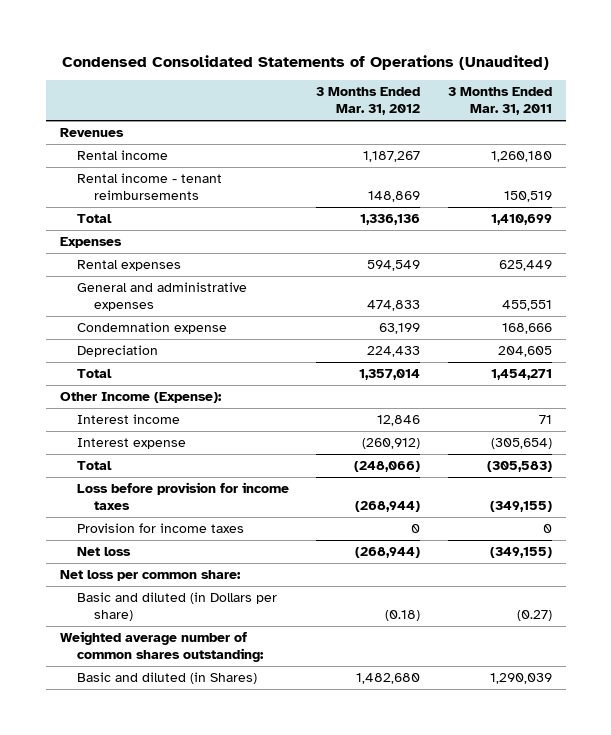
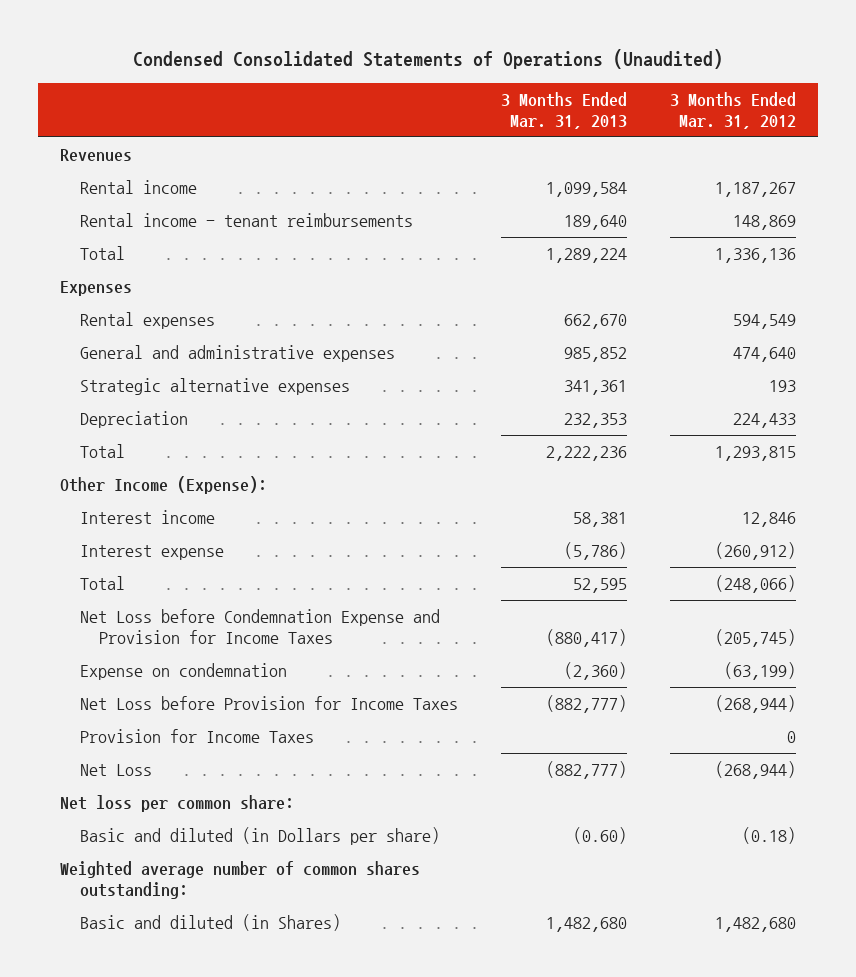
[447,87,552,116] 3 Months Ended Mar. 31, 2011 -> none
none -> [500,92,627,129] 3 Months Ended Mar. 31, 2013
[76,321,227,334] Condemnation expense -> none
[367,300,421,312] 474,833 -> [733,347,797,363] 474,640
none -> [79,378,350,396] Strategic alternative expenses
[359,368,421,380] 1,357,014 -> [715,446,797,462] 1,293,815
none -> [79,609,440,644] Net Loss before Condemnation Expense and Provision for Income Taxes
none -> [79,663,287,681] Expense on condemnation
[76,481,289,511] Loss before provision for income taxes -> [79,696,458,711] Net Loss before Provision for Income Taxes
[76,522,244,533] Provision for income taxes -> [79,729,314,744] Provision for Income Taxes
[76,546,131,556] Net loss -> [79,764,152,777] Net Loss

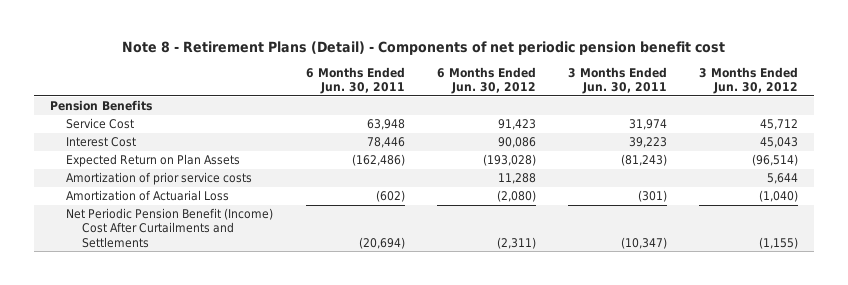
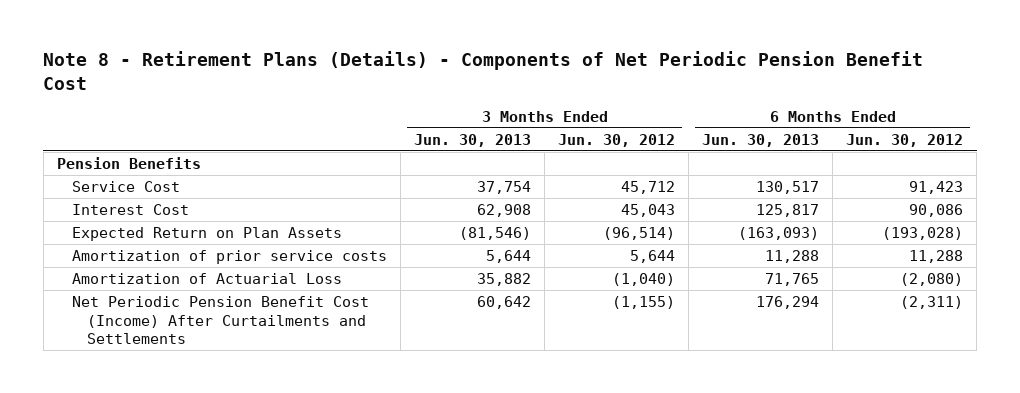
[122,41,726,56] Note 8 - Retirement Plans (Detail) - Components of net periodic pension benefit cost -> [43,51,924,90] Note 8 - Retirement Plans (Details) - Components of Net Periodic Pension Benefit Cost
[305,67,405,95] 6 Months Ended Jun. 30, 2011 -> none
[568,67,668,95] 3 Months Ended Jun. 30, 2011 -> none
none -> [413,133,531,147] Jun. 30, 2013
none -> [702,133,820,147] Jun. 30, 2013
[66,208,274,248] Net Periodic Pension Benefit (Income) Cost After Curtailments and Settlements -> [71,296,369,345] Net Periodic Pension Benefit Cost (Income) After Curtailments and Settlements

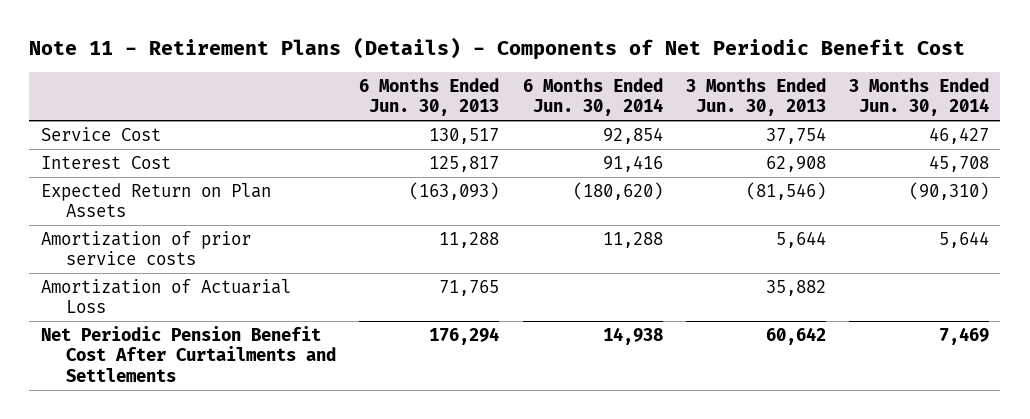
[43,51,924,90] Note 8 - Retirement Plans (Details) - Components of Net Periodic Pension Benefit Cost -> [29,37,966,61] Note 11 - Retirement Plans (Details) - Components of Net Periodic Benefit Cost
[558,133,676,147] Jun. 30, 2012 -> none
[846,133,964,147] Jun. 30, 2012 -> none
none -> [522,77,663,117] 6 Months Ended Jun. 30, 2014
none -> [848,77,989,117] 3 Months Ended Jun. 30, 2014
[56,157,201,170] Pension Benefits -> none
[71,296,369,345] Net Periodic Pension Benefit Cost (Income) After Curtailments and Settlements -> [40,325,337,382] Net Periodic Pension Benefit Cost After Curtailments and Settlements

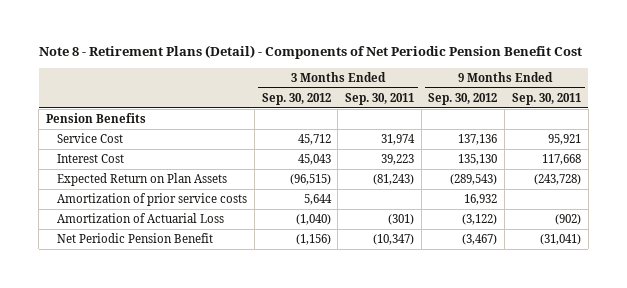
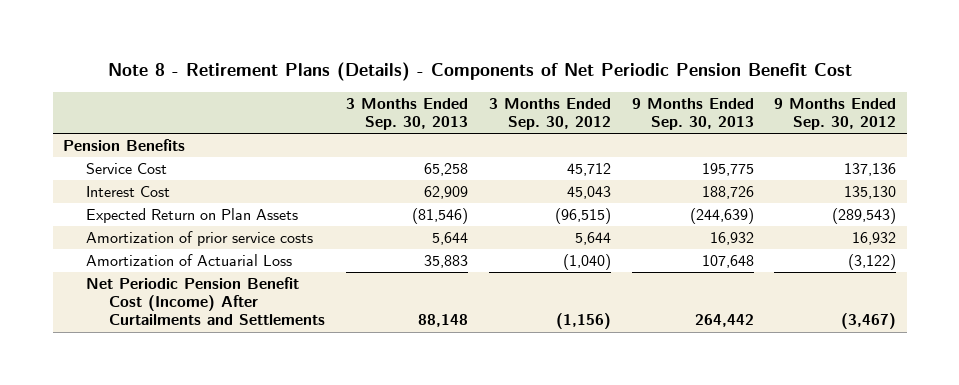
[38,45,582,60] Note 8 - Retirement Plans (Detail) - Components of Net Periodic Pension Benefit Cost -> [107,62,852,82] Note 8 - Retirement Plans (Details) - Components of Net Periodic Pension Benefit Cost
[345,92,415,105] Sep. 30, 2011 -> none
[511,92,581,105] Sep. 30, 2011 -> none
none -> [345,97,468,131] 3 Months Ended Sep. 30, 2013
none -> [631,97,754,131] 9 Months Ended Sep. 30, 2013
[57,233,214,244] Net Periodic Pension Benefit -> [85,277,325,326] Net Periodic Pension Benefit Cost (Income) After Curtailments and Settlements

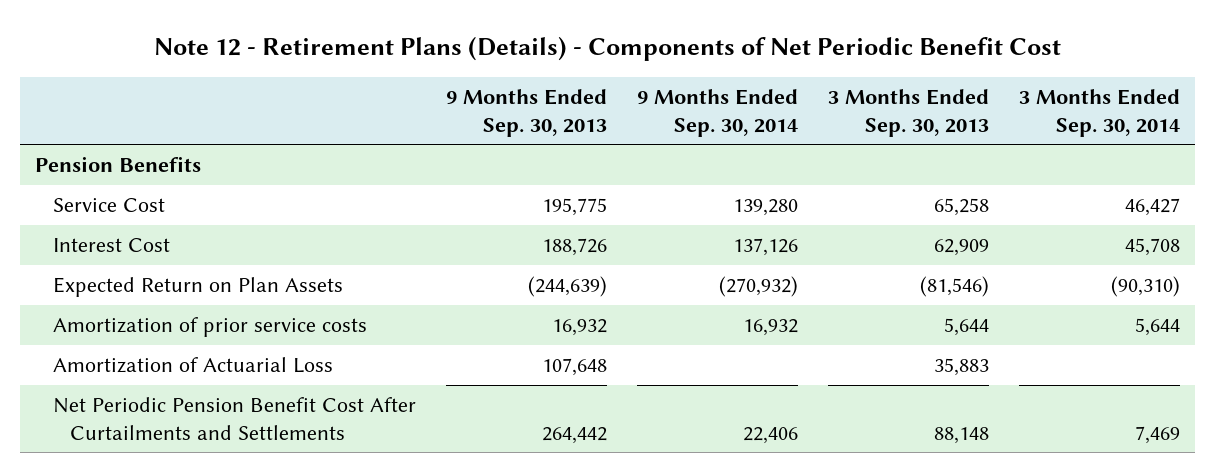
[107,62,852,82] Note 8 - Retirement Plans (Details) - Components of Net Periodic Pension Benefit Cost -> [153,35,1061,61] Note 12 - Retirement Plans (Details) - Components of Net Periodic Benefit Cost
[488,97,611,131] 3 Months Ended Sep. 30, 2012 -> none
[774,97,897,131] 9 Months Ended Sep. 30, 2012 -> none
none -> [637,89,799,137] 9 Months Ended Sep. 30, 2014
none -> [1019,89,1181,137] 3 Months Ended Sep. 30, 2014
[85,277,325,326] Net Periodic Pension Benefit Cost (Income) After Curtailments and Settlements -> [52,397,416,440] Net Periodic Pension Benefit Cost After Curtailments and Settlements

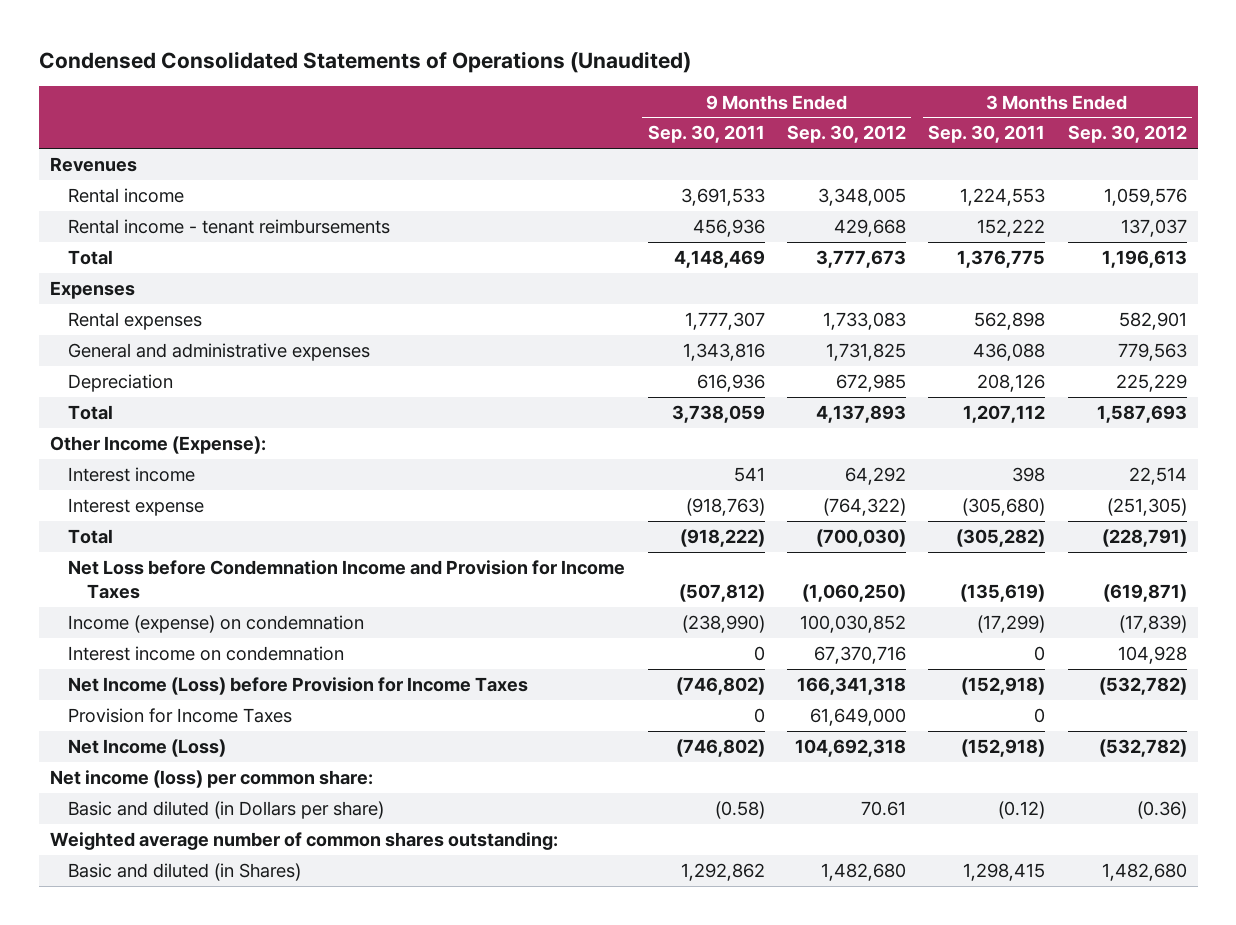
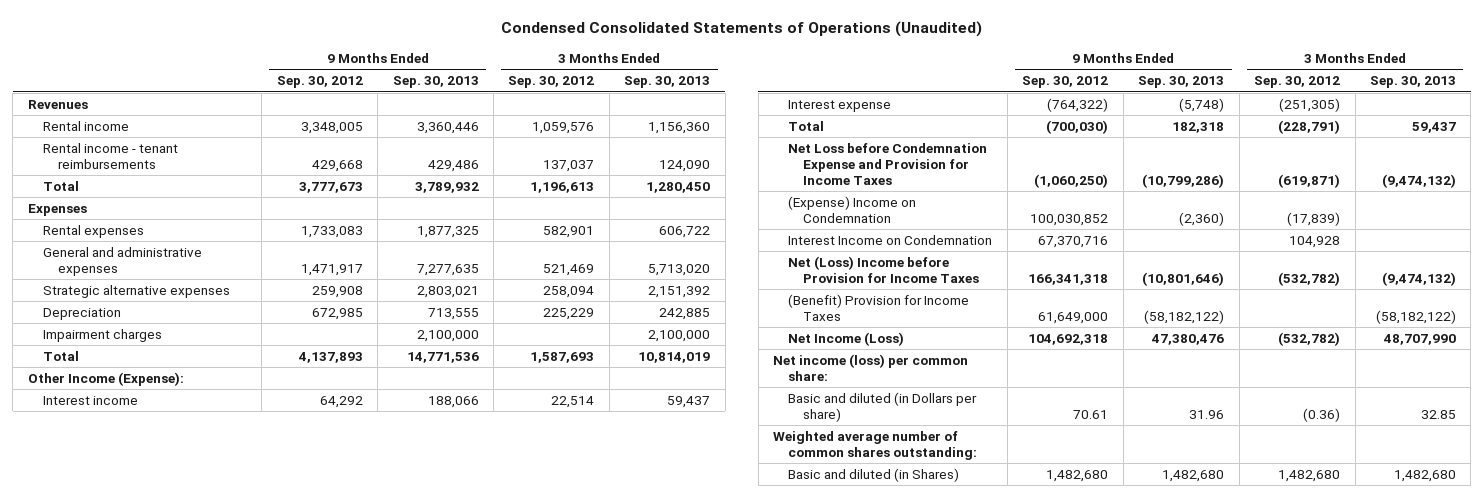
[647,125,765,144] Sep. 30, 2011 -> none
[928,125,1046,144] Sep. 30, 2011 -> none
none -> [392,76,479,89] Sep. 30, 2013
none -> [624,76,711,89] Sep. 30, 2013
[825,343,906,362] 1,731,825 -> [300,263,363,276] 1,471,917
[1117,343,1187,362] 779,563 -> [543,263,595,276] 521,469
none -> [42,284,230,298] Strategic alternative expenses
none -> [42,328,162,342] Impairment charges
[68,560,626,599] Net Loss before Condemnation Income and Provision for Income Taxes -> [788,142,988,185] Net Loss before Condemnation Expense and Provision for Income Taxes
[68,615,365,634] Income (expense) on condemnation -> [788,195,917,223] (Expense) Income on Condemnation
[68,646,345,662] Interest income on condemnation -> [788,234,993,245] Interest Income on Condemnation
[68,677,529,696] Net Income (Loss) before Provision for Income Taxes -> [788,255,980,283] Net (Loss) Income before Provision for Income Taxes
[68,708,293,724] Provision for Income Taxes -> [788,293,970,321] (Benefit) Provision for Income Taxes

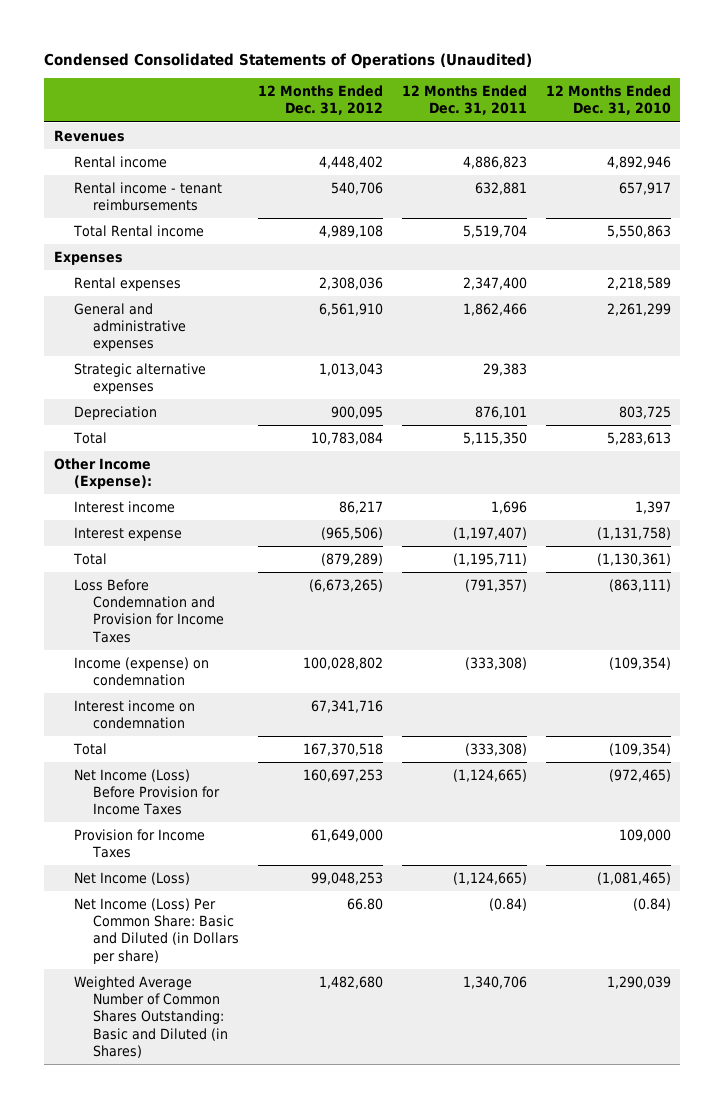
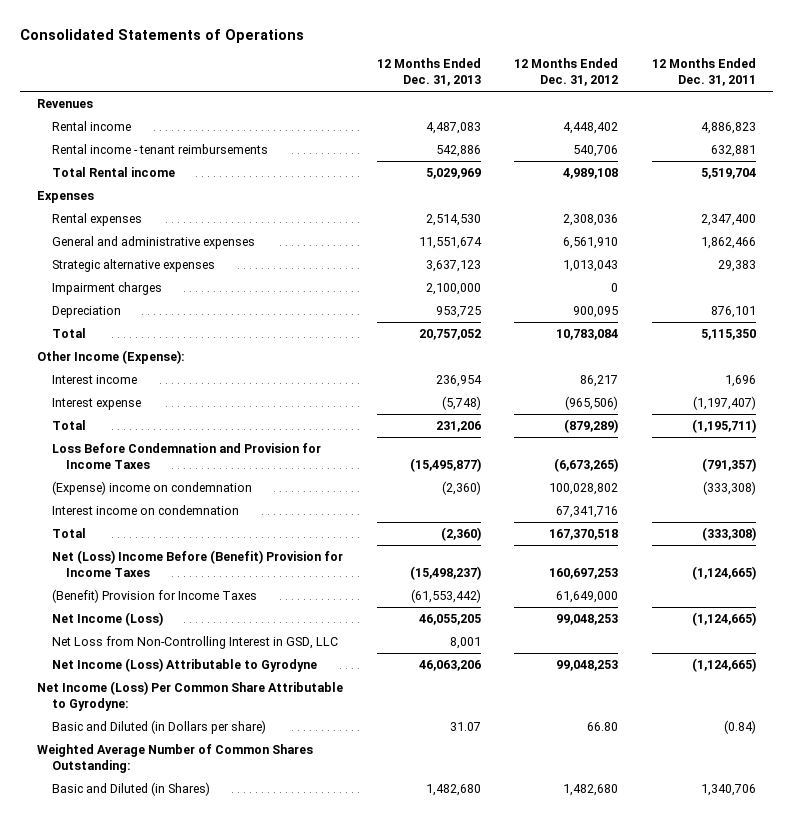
[44,53,533,70] Condensed Consolidated Statements of Operations (Unaudited) -> [20,28,305,43] Consolidated Statements of Operations
[545,85,671,116] 12 Months Ended Dec. 31, 2010 -> none
none -> [376,58,481,87] 12 Months Ended Dec. 31, 2013
none -> [51,281,162,295] Impairment charges
[73,656,209,687] Income (expense) on condemnation -> [51,480,252,495] (Expense) income on condemnation
[73,768,221,816] Net Income (Loss) Before Provision for Income Taxes -> [51,549,343,577] Net (Loss) Income Before (Benefit) Provision for Income Taxes
[73,828,205,859] Provision for Income Taxes -> [51,588,257,603] (Benefit) Provision for Income Taxes
none -> [51,635,338,649] Net Loss from Non-Controlling Interest in GSD, LLC
none -> [51,657,317,672] Net Income (Loss) Attributable to Gyrodyne
none -> [36,680,343,711] Net Income (Loss) Per Common Share Attributable to Gyrodyne:
[73,897,240,964] Net Income (Loss) Per Common Share: Basic and Diluted (in Dollars per share) -> [51,719,266,734] Basic and Diluted (in Dollars per share)
none -> [36,743,313,773] Weighted Average Number of Common Shares Outstanding:
[73,975,229,1058] Weighted Average Number of Common Shares Outstanding: Basic and Diluted (in Shares) -> [51,781,210,796] Basic and Diluted (in Shares)

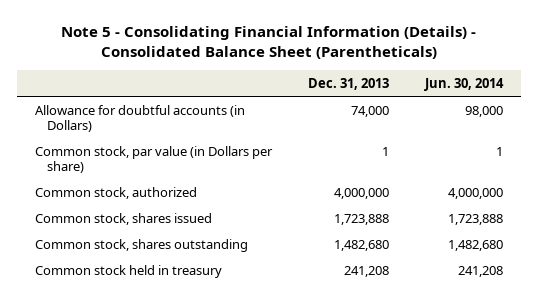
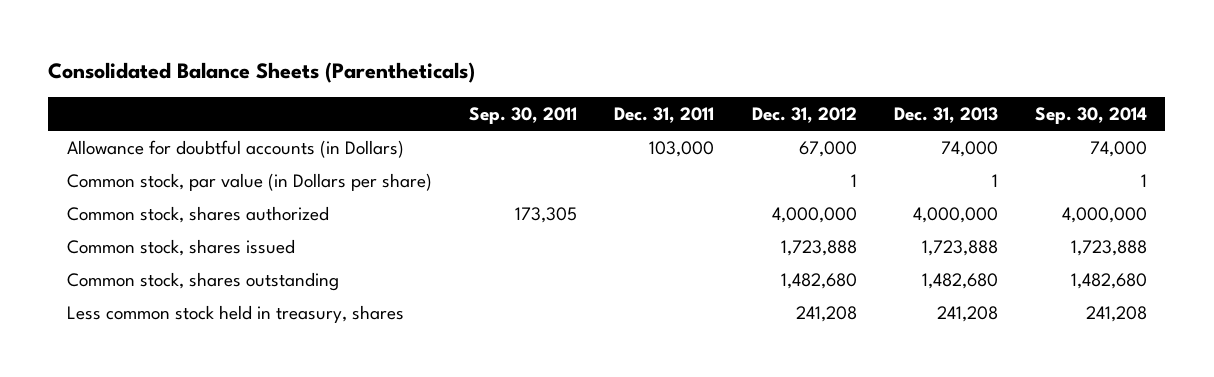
[61,26,477,60] Note 5 - Consolidating Financial Information (Details) - Consolidated Balance Sheet (Parentheticals) -> [48,61,476,83] Consolidated Balance Sheets (Parentheticals)
[423,77,504,91] Jun. 30, 2014 -> none
none -> [469,106,578,124] Sep. 30, 2011
none -> [614,106,715,123] Dec. 31, 2011
none -> [751,106,857,123] Dec. 31, 2012
none -> [1034,106,1147,124] Sep. 30, 2014
[35,186,198,199] Common stock, authorized -> [67,205,330,223] Common stock, shares authorized
[35,264,223,278] Common stock held in treasury -> [67,304,405,323] Less common stock held in treasury, shares

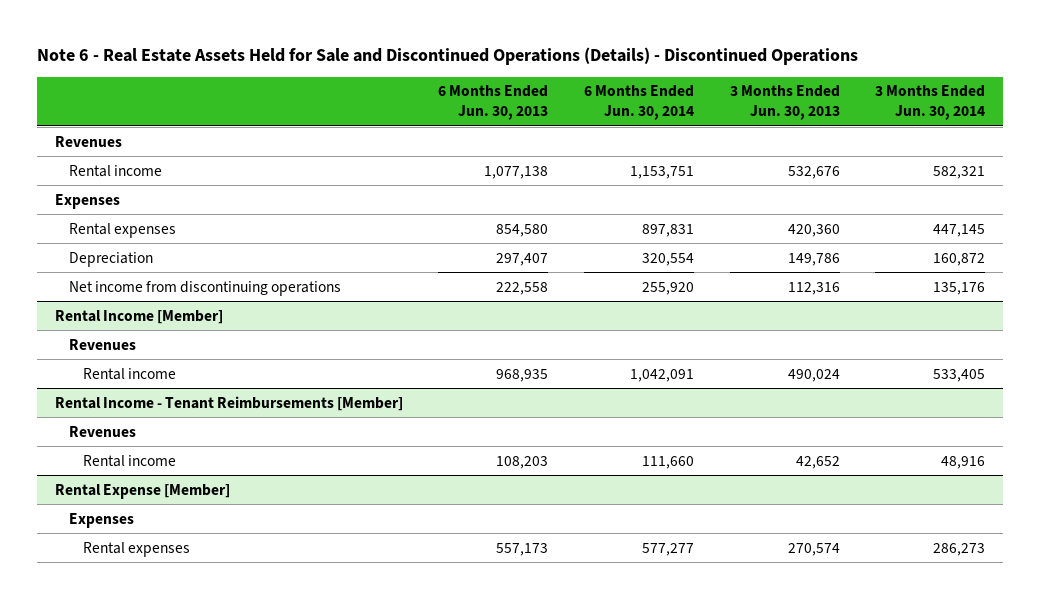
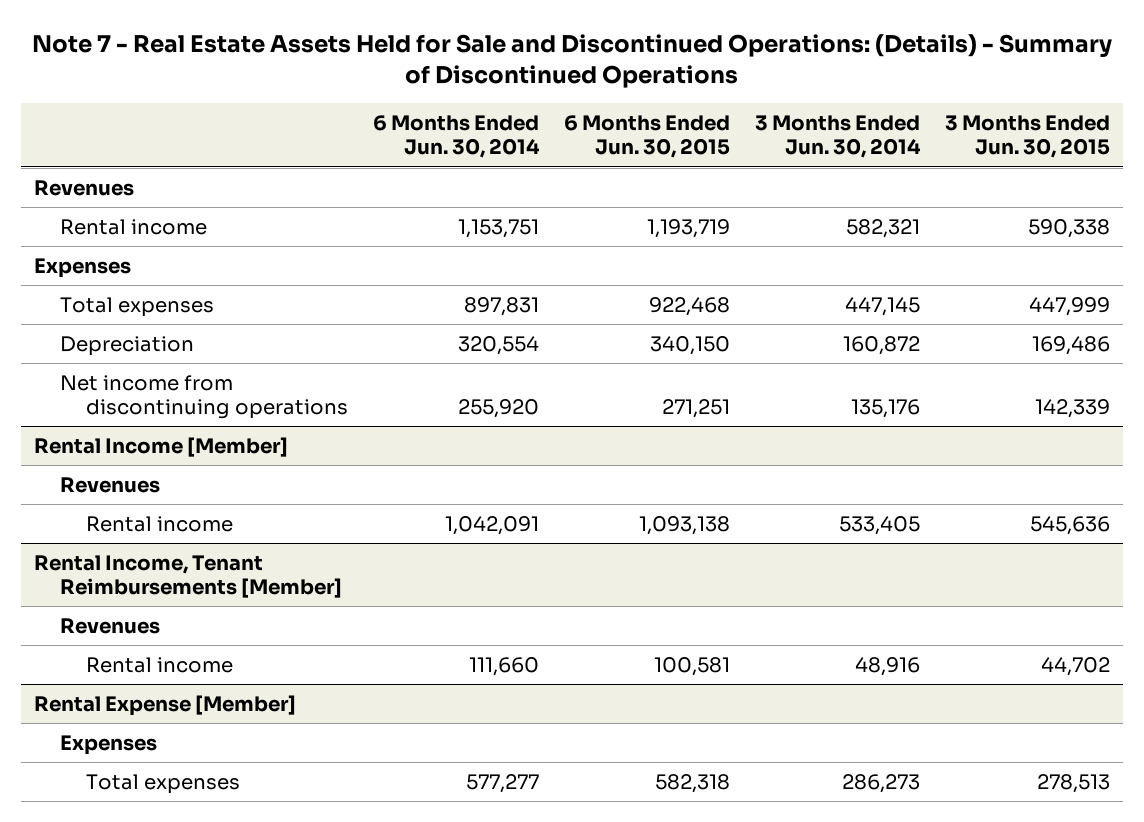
[36,47,858,66] Note 6 - Real Estate Assets Held for Sale and Discontinued Operations (Details) - Discontinued Operations -> [31,34,1112,89] Note 7 - Real Estate Assets Held for Sale and Discontinued Operations: (Details) - Summary of Discontinued Operations
[438,85,549,121] 6 Months Ended Jun. 30, 2013 -> none
[729,85,840,121] 3 Months Ended Jun. 30, 2013 -> none
none -> [563,114,730,159] 6 Months Ended Jun. 30, 2015
none -> [944,114,1110,159] 3 Months Ended Jun. 30, 2015
[68,222,176,238] Rental expenses -> [59,296,214,317] Total expenses
[54,395,403,411] Rental Income - Tenant Reimbursements [Member] -> [33,554,342,599] Rental Income, Tenant Reimbursements [Member]
[82,541,190,557] Rental expenses -> [85,773,240,794] Total expenses

